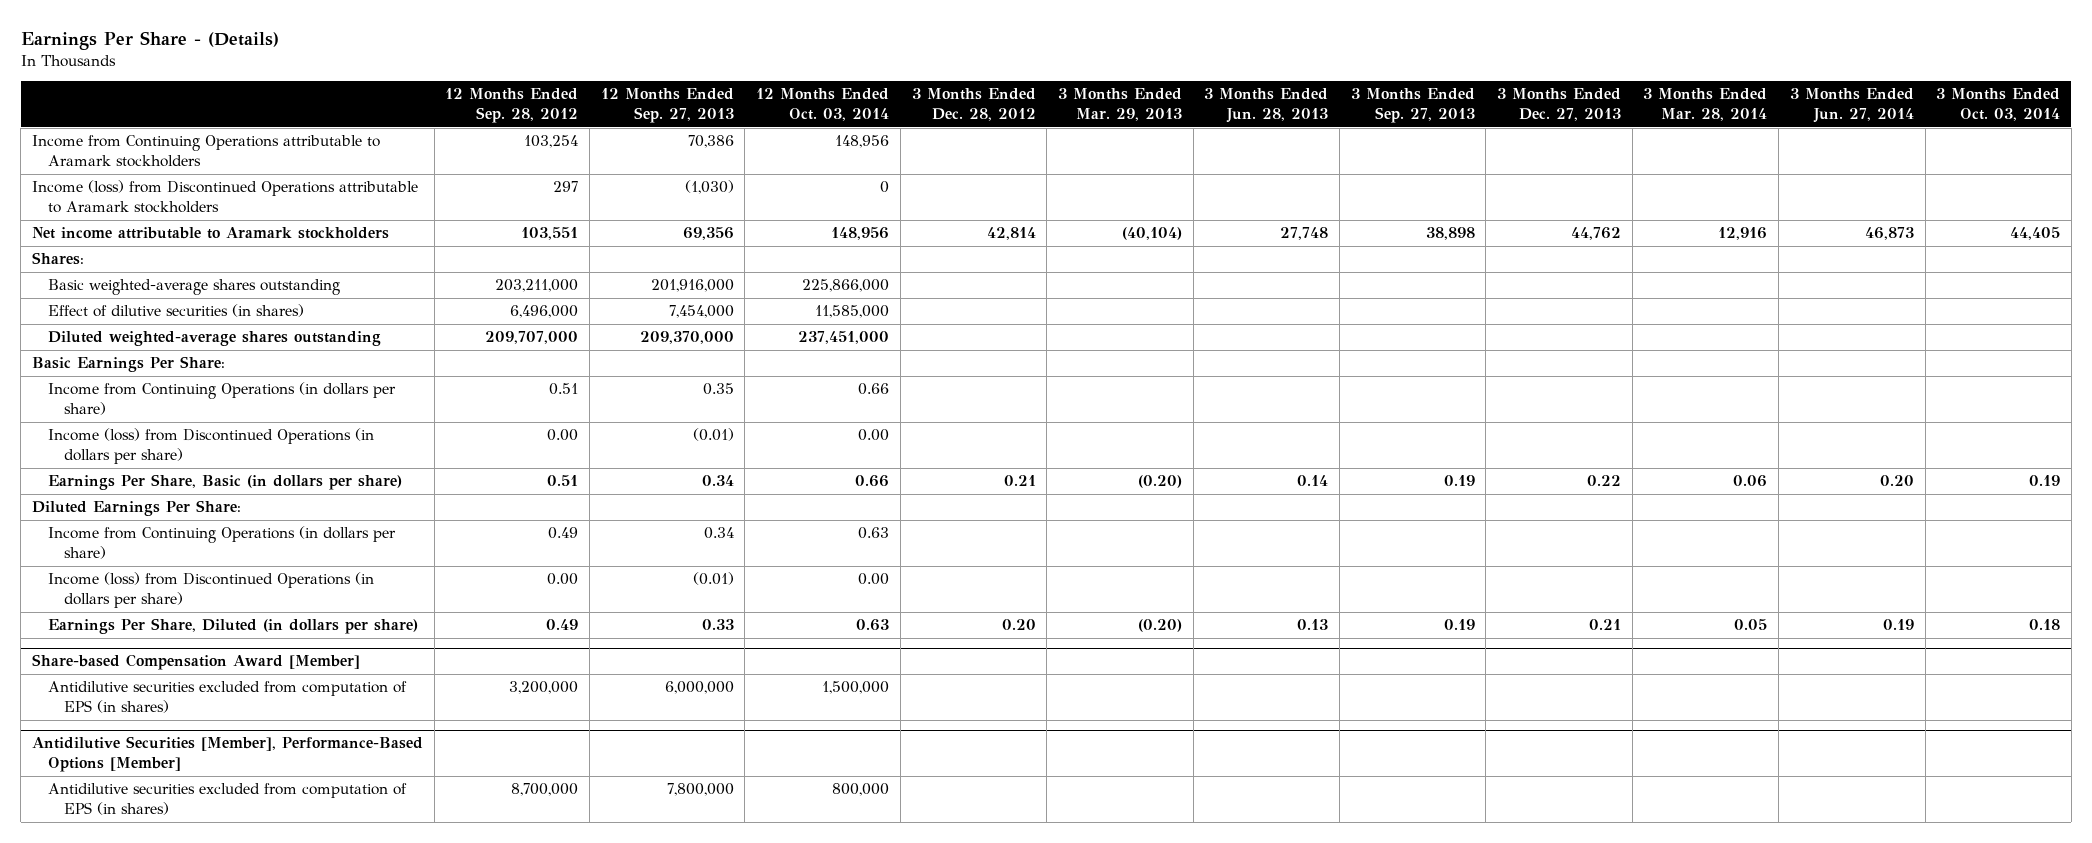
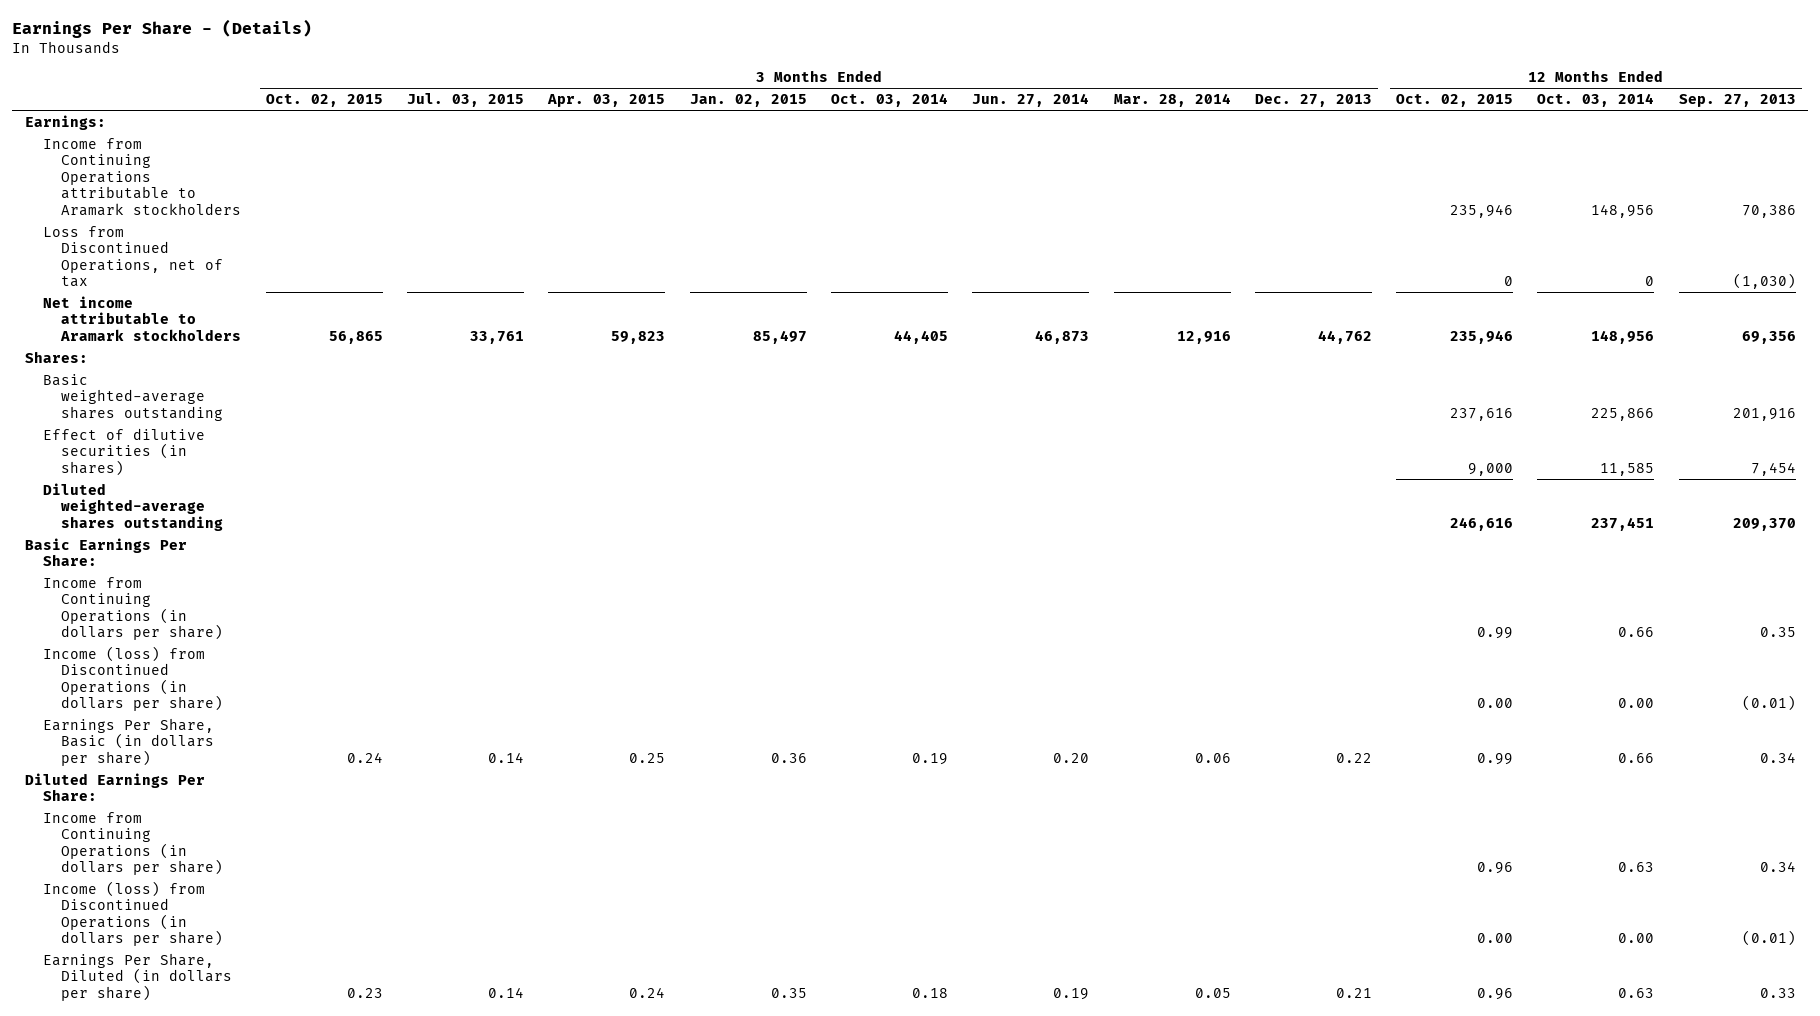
[445,88,579,124] 12 Months Ended Sep. 28, 2012 -> none
[911,88,1036,122] 3 Months Ended Dec. 28, 2012 -> none
[1057,88,1182,122] 3 Months Ended Mar. 29, 2013 -> none
[1204,88,1329,124] 3 Months Ended Jun. 28, 2013 -> none
[1350,88,1475,124] 3 Months Ended Sep. 27, 2013 -> none
none -> [265,93,383,107] Oct. 02, 2015
none -> [406,92,524,107] Jul. 03, 2015
none -> [547,93,666,107] Apr. 03, 2015
none -> [689,93,807,107] Jan. 02, 2015
none -> [1396,93,1514,107] Oct. 02, 2015
none -> [24,114,106,130] Earnings:
[32,180,419,214] Income (loss) from Discontinued Operations attributable to Aramark stockholders -> [42,225,224,288] Loss from Discontinued Operations, net of tax
[650,279,734,293] 201,916,000 -> [1732,407,1796,421] 201,916
[802,279,890,293] 225,866,000 -> [1591,407,1655,421] 225,866
[668,305,734,319] 7,454,000 -> [1750,461,1796,476] 7,454
[815,305,890,319] 11,585,000 -> [1600,462,1655,476] 11,585
[639,331,734,345] 209,370,000 -> [1732,517,1796,531] 209,370
[798,331,890,345] 237,451,000 -> [1591,516,1655,531] 237,451
[32,654,361,671] Share-based Compensation Award [Member] -> none
[48,681,408,714] Antidilutive securities excluded from computation of EPS (in shares) -> none
[32,736,424,773] Antidilutive Securities [Member], Performance-Based Options [Member] -> none
[48,783,408,816] Antidilutive securities excluded from computation of EPS (in shares) -> none

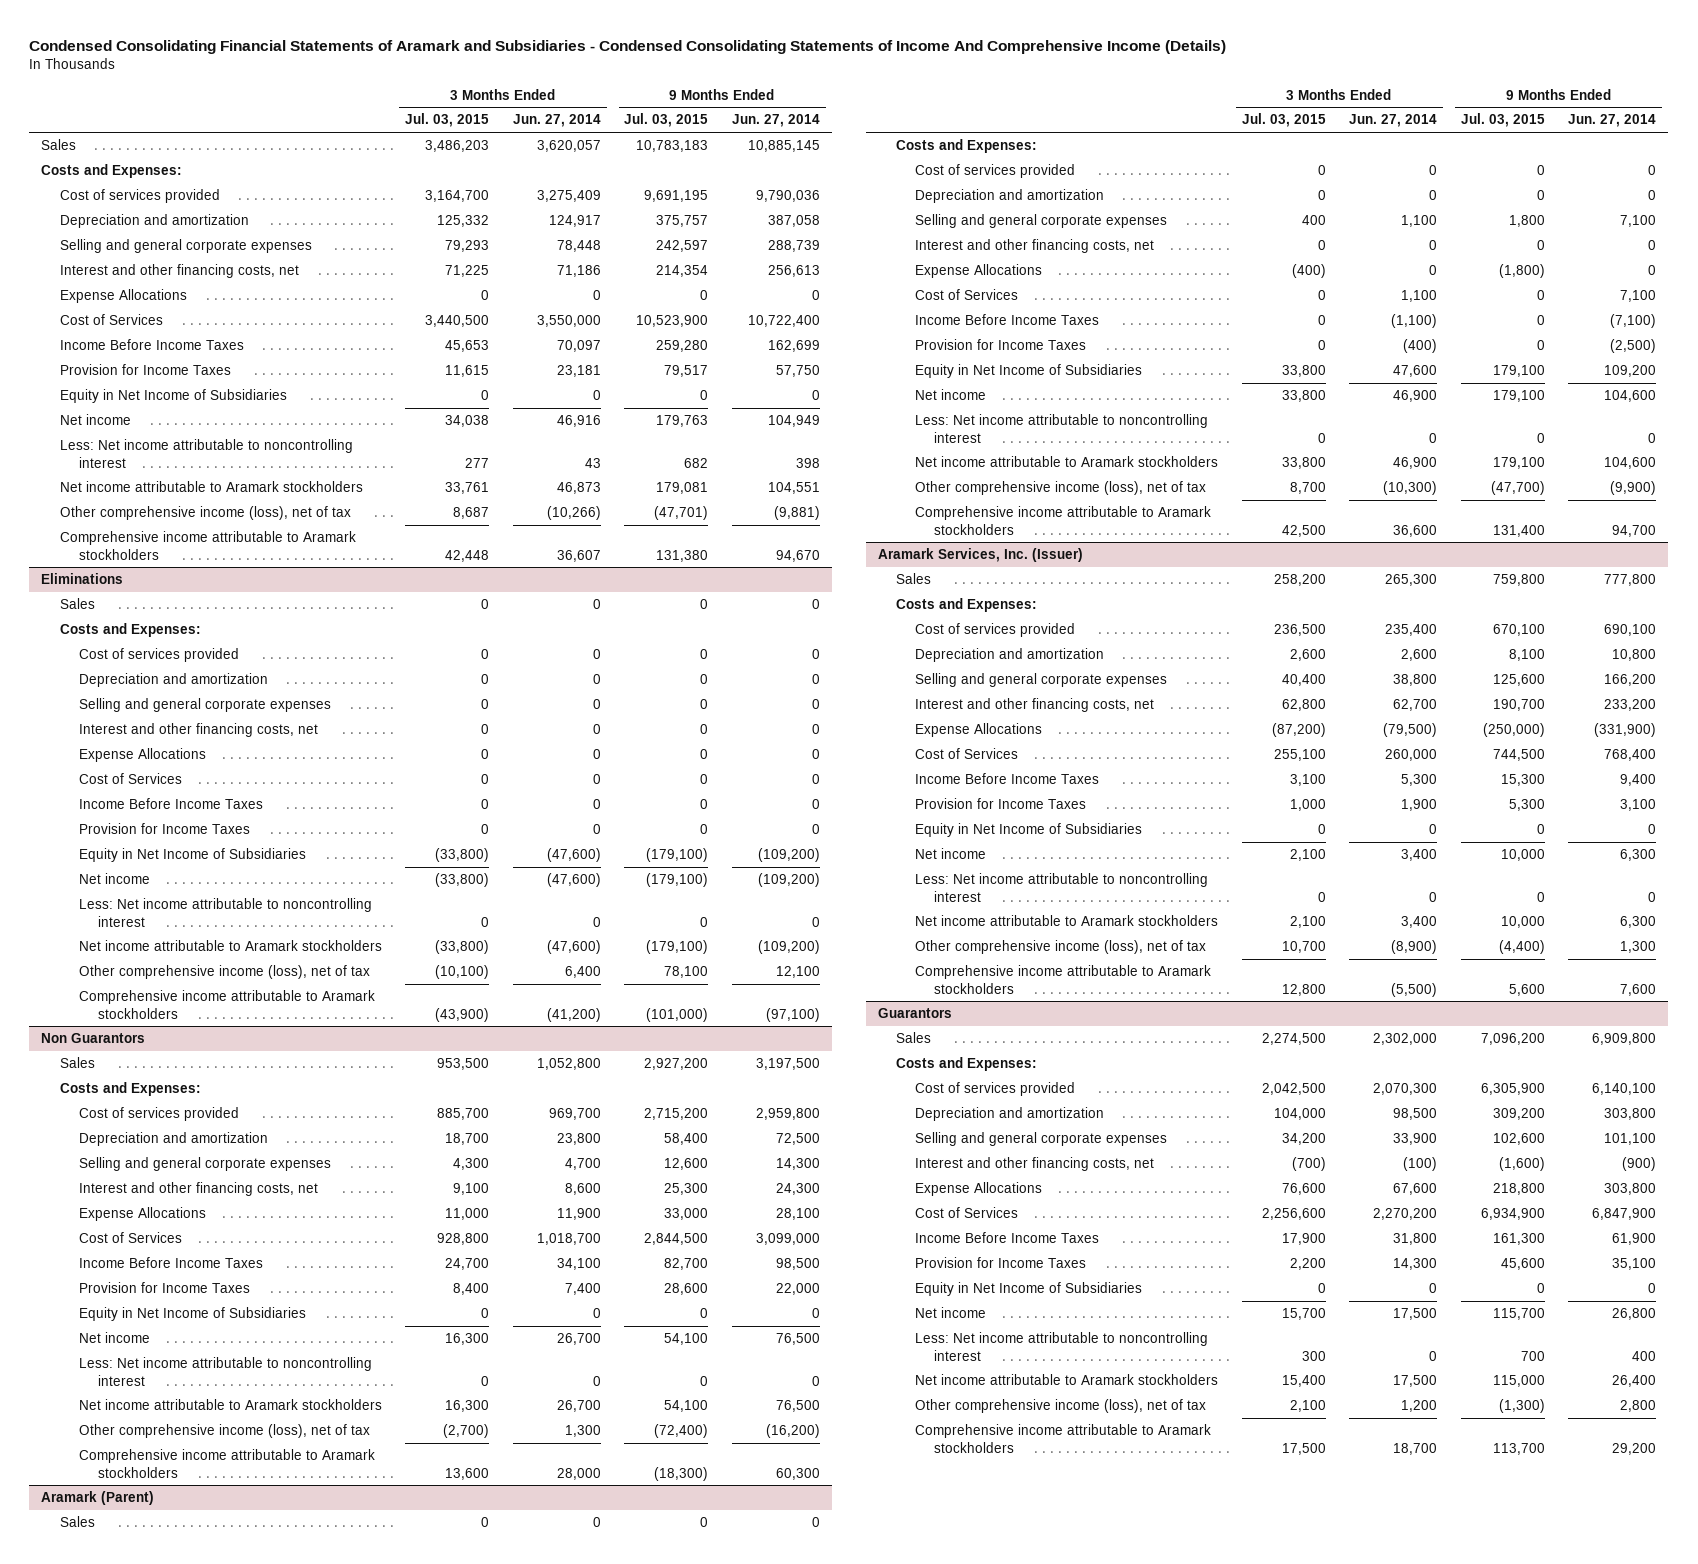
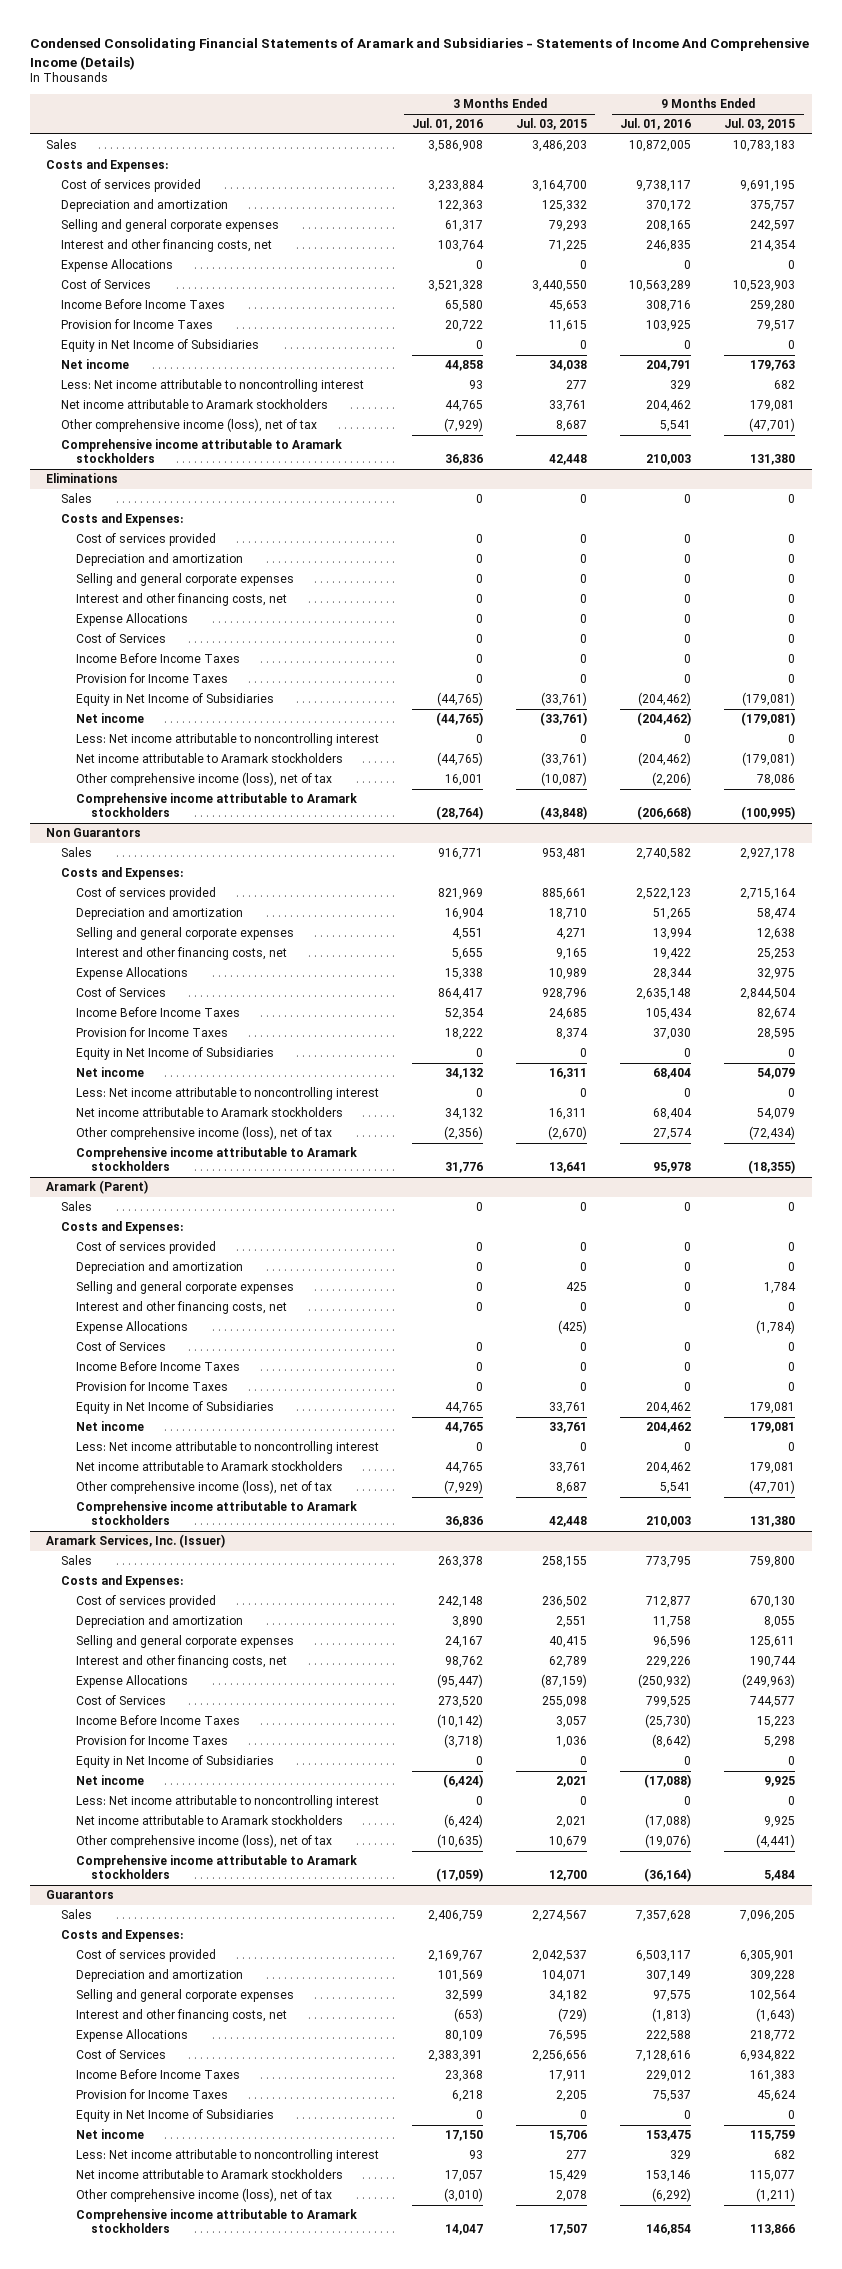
[29,39,1227,54] Condensed Consolidating Financial Statements of Aramark and Subsidiaries - Condensed Consolidating Statements of Income And Comprehensive Income (Details) -> [29,38,809,70] Condensed Consolidating Financial Statements of Aramark and Subsidiaries - Statements of Income And Comprehensive Income (Details)
[512,114,601,128] Jun. 27, 2014 -> none
[731,114,820,128] Jun. 27, 2014 -> none
none -> [411,118,483,131] Jul. 01, 2016
none -> [620,118,692,131] Jul. 01, 2016
[425,315,490,328] 3,440,500 -> [532,280,588,293] 3,440,550
[636,315,709,328] 10,523,900 -> [733,280,796,293] 10,523,903
[435,848,490,863] (33,800) -> [541,692,588,707] (33,761)
[646,848,709,863] (179,100) -> [742,692,796,707] (179,081)
[435,873,490,888] (33,800) -> [540,712,588,727] (33,761)
[646,873,709,888] (179,100) -> [741,712,796,727] (179,081)
[435,940,490,955] (33,800) -> [541,752,588,767] (33,761)
[646,940,709,955] (179,100) -> [742,752,796,767] (179,081)
[435,965,490,980] (10,100) -> [541,772,588,787] (10,087)
[664,966,709,979] 78,100 -> [757,774,796,787] 78,086
[435,1007,490,1022] (43,900) -> [540,806,588,821] (43,848)
[646,1007,709,1022] (101,000) -> [741,806,796,821] (100,995)
[437,1058,490,1071] 953,500 -> [542,848,588,861] 953,481
[644,1058,709,1071] 2,927,200 -> [740,848,796,861] 2,927,178
[437,1108,490,1121] 885,700 -> [542,888,588,901] 885,661
[644,1108,709,1121] 2,715,200 -> [740,888,797,901] 2,715,164
[445,1133,490,1146] 18,700 -> [549,908,588,921] 18,710
[664,1133,709,1146] 58,400 -> [757,908,797,921] 58,474
[453,1158,490,1171] 4,300 -> [556,928,588,941] 4,271
[664,1158,709,1171] 12,600 -> [757,928,796,941] 12,638
[453,1183,490,1196] 9,100 -> [556,948,588,961] 9,165
[664,1183,709,1196] 25,300 -> [757,948,796,961] 25,253
[445,1208,490,1221] 11,000 -> [549,968,588,981] 10,989
[664,1208,709,1221] 33,000 -> [757,968,796,981] 32,975
[437,1233,490,1246] 928,800 -> [542,988,588,1001] 928,796
[644,1233,709,1246] 2,844,500 -> [740,988,797,1001] 2,844,504
[445,1258,490,1271] 24,700 -> [549,1008,588,1021] 24,685
[664,1258,709,1271] 82,700 -> [757,1008,797,1021] 82,674
[453,1283,490,1296] 8,400 -> [556,1028,589,1041] 8,374
[664,1283,709,1296] 28,600 -> [757,1028,796,1041] 28,595
[445,1333,490,1346] 16,300 -> [549,1068,588,1080] 16,311
[664,1333,709,1346] 54,100 -> [757,1068,796,1080] 54,079
[445,1400,490,1413] 16,300 -> [549,1108,588,1121] 16,311
[664,1400,709,1413] 54,100 -> [757,1108,796,1121] 54,079
[443,1424,490,1439] (2,700) -> [548,1126,588,1141] (2,670)
[654,1424,709,1439] (72,400) -> [749,1126,796,1141] (72,434)
[445,1467,490,1480] 13,600 -> [549,1162,588,1174] 13,641
[654,1466,709,1481] (18,300) -> [748,1160,796,1175] (18,355)
[1301,215,1326,226] 400 -> [566,1282,588,1292] 425
[1508,215,1545,228] 1,800 -> [764,1282,797,1295] 1,784
[1291,264,1326,279] (400) -> [558,1320,588,1335] (425)
[1498,264,1545,279] (1,800) -> [756,1320,796,1335] (1,784)
[1281,365,1326,378] 33,800 -> [549,1402,588,1415] 33,761
[1492,365,1545,378] 179,100 -> [750,1402,796,1415] 179,081
[1281,390,1326,403] 33,800 -> [549,1422,588,1434] 33,761
[1492,390,1545,403] 179,100 -> [750,1422,796,1434] 179,081
[1281,457,1326,470] 33,800 -> [549,1462,588,1475] 33,761
[1492,457,1545,470] 179,100 -> [750,1462,796,1475] 179,081
[1289,482,1326,495] 8,700 -> [556,1482,588,1495] 8,687
[1490,481,1545,496] (47,700) -> [749,1480,796,1495] (47,701)
[1281,524,1326,537] 42,500 -> [549,1516,588,1528] 42,448
[1492,524,1545,537] 131,400 -> [750,1516,796,1528] 131,380
[1273,574,1326,587] 258,200 -> [542,1556,588,1569] 258,155
[1273,624,1326,637] 236,500 -> [542,1596,588,1609] 236,502
[1492,624,1545,637] 670,100 -> [750,1596,796,1609] 670,130
[1289,649,1326,662] 2,600 -> [556,1616,588,1629] 2,551
[1508,649,1545,662] 8,100 -> [764,1616,796,1629] 8,055
[1281,674,1326,687] 40,400 -> [549,1636,588,1649] 40,415
[1492,674,1545,687] 125,600 -> [750,1636,796,1649] 125,611
[1281,699,1326,712] 62,800 -> [549,1656,588,1669] 62,789
[1492,699,1545,712] 190,700 -> [750,1656,797,1669] 190,744
[1271,723,1326,738] (87,200) -> [541,1674,588,1689] (87,159)
[1482,723,1545,738] (250,000) -> [742,1674,796,1689] (249,963)
[1273,749,1326,762] 255,100 -> [542,1696,588,1709] 255,098
[1492,749,1545,762] 744,500 -> [750,1696,796,1709] 744,577
[1289,774,1326,787] 3,100 -> [556,1716,588,1729] 3,057
[1500,774,1545,787] 15,300 -> [757,1716,796,1729] 15,223
[1289,799,1326,812] 1,000 -> [556,1736,588,1749] 1,036
[1508,799,1545,812] 5,300 -> [764,1736,796,1749] 5,298
[1289,849,1326,862] 2,100 -> [556,1776,588,1788] 2,021
[1500,849,1545,862] 10,000 -> [764,1776,796,1788] 9,925
[1289,916,1326,929] 2,100 -> [556,1816,588,1829] 2,021
[1500,916,1545,929] 10,000 -> [764,1816,796,1829] 9,925
[1281,941,1326,954] 10,700 -> [549,1836,588,1849] 10,679
[1498,940,1545,955] (4,400) -> [756,1834,796,1849] (4,441)
[1281,983,1326,996] 12,800 -> [549,1870,588,1882] 12,700
[1508,983,1545,996] 5,600 -> [764,1870,796,1882] 5,484
[1261,1033,1326,1046] 2,274,500 -> [532,1910,588,1923] 2,274,567
[1480,1033,1545,1046] 7,096,200 -> [740,1910,796,1923] 7,096,205
[1261,1083,1326,1096] 2,042,500 -> [532,1950,588,1963] 2,042,537
[1480,1083,1545,1096] 6,305,900 -> [740,1950,796,1963] 6,305,901
[1273,1108,1326,1121] 104,000 -> [542,1970,588,1983] 104,071
[1492,1108,1545,1121] 309,200 -> [750,1970,796,1983] 309,228
[1281,1133,1326,1146] 34,200 -> [549,1990,588,2003] 34,182
[1492,1133,1545,1146] 102,600 -> [750,1990,797,2003] 102,564
[1291,1157,1326,1172] (700) -> [558,2008,588,2023] (729)
[1498,1157,1545,1172] (1,600) -> [756,2008,796,2023] (1,643)
[1281,1183,1326,1196] 76,600 -> [549,2030,588,2043] 76,595
[1492,1183,1545,1196] 218,800 -> [750,2030,796,2043] 218,772
[1261,1208,1326,1221] 2,256,600 -> [532,2050,588,2063] 2,256,656
[1480,1208,1545,1221] 6,934,900 -> [740,2050,796,2063] 6,934,822
[1281,1233,1326,1246] 17,900 -> [549,2070,588,2083] 17,911
[1492,1233,1545,1246] 161,300 -> [750,2070,796,2083] 161,383
[1289,1258,1326,1271] 2,200 -> [556,2090,588,2103] 2,205
[1500,1258,1545,1271] 45,600 -> [757,2090,797,2103] 45,624
[1281,1308,1326,1321] 15,700 -> [549,2130,588,2142] 15,706
[1492,1308,1545,1321] 115,700 -> [750,2130,796,2142] 115,759
[1301,1350,1326,1361] 300 -> [566,2150,588,2160] 277
[1520,1350,1545,1361] 700 -> [774,2150,796,2160] 682
[1281,1375,1326,1388] 15,400 -> [549,2170,588,2183] 15,429
[1492,1375,1545,1388] 115,000 -> [750,2170,796,2183] 115,077
[1289,1400,1326,1413] 2,100 -> [556,2190,588,2203] 2,078
[1498,1399,1545,1414] (1,300) -> [756,2188,796,2203] (1,211)
[1281,1442,1326,1455] 17,500 -> [549,2224,588,2236] 17,507
[1492,1442,1545,1455] 113,700 -> [750,2224,796,2236] 113,866

